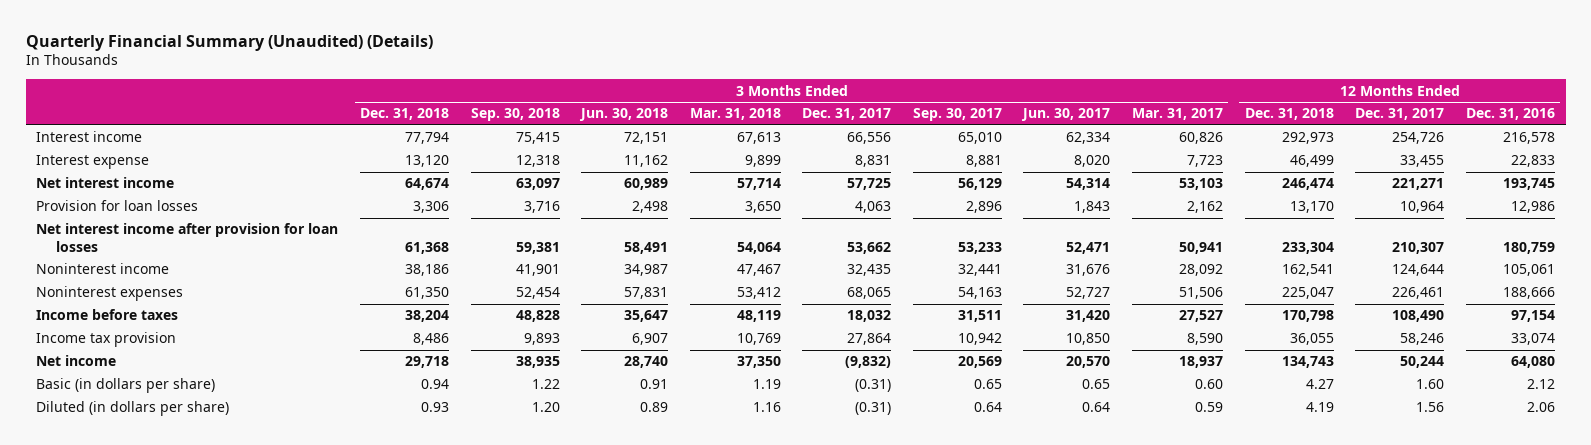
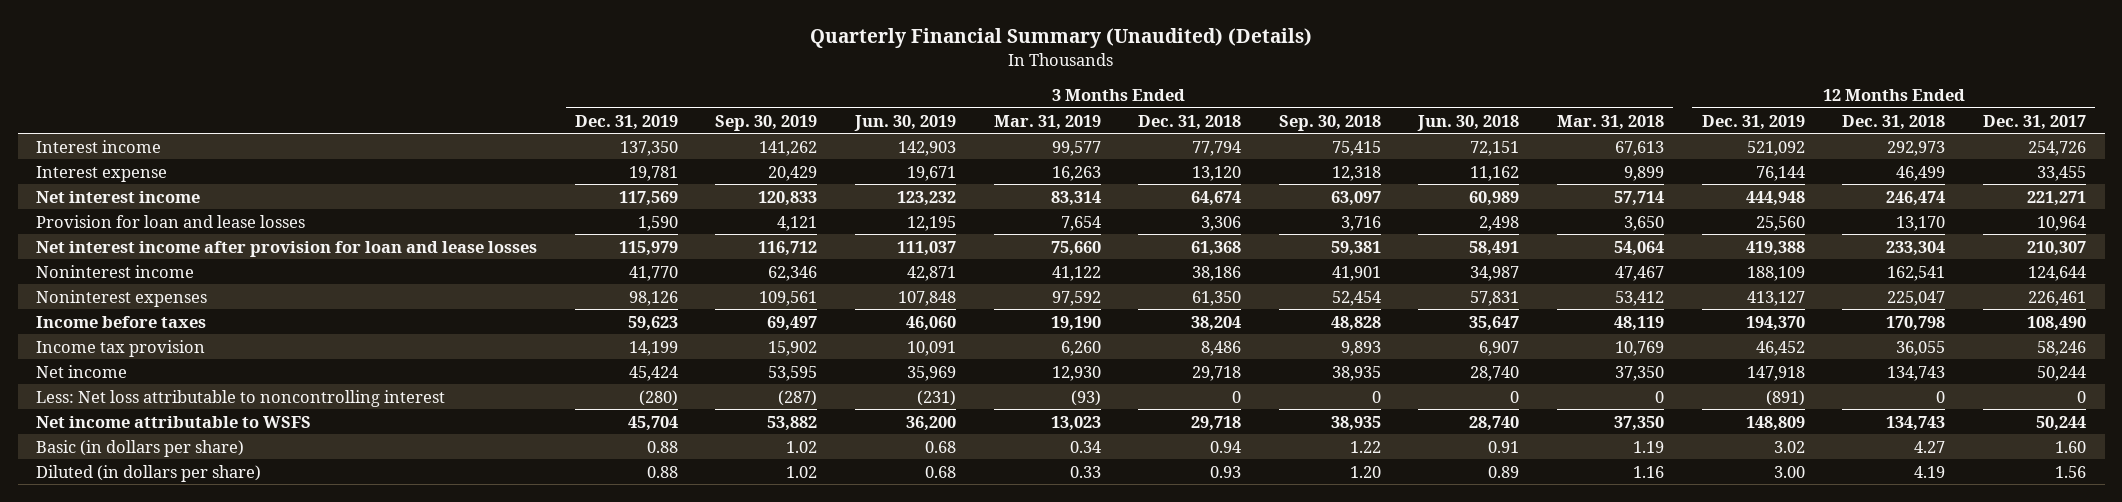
[802,108,892,121] Dec. 31, 2017 -> none
[912,108,1002,122] Sep. 30, 2017 -> none
[1021,108,1111,122] Jun. 30, 2017 -> none
[1132,108,1224,121] Mar. 31, 2017 -> none
[1465,108,1555,121] Dec. 31, 2016 -> none
none -> [574,114,678,130] Dec. 31, 2019
none -> [715,114,818,131] Sep. 30, 2019
none -> [854,114,957,131] Jun. 30, 2019
none -> [993,114,1101,130] Mar. 31, 2019
none -> [1701,114,1805,130] Dec. 31, 2019
[36,200,199,212] Provision for loan losses -> [36,214,306,228] Provision for loan and lease losses
[36,223,339,252] Net interest income after provision for loan losses -> [36,240,538,257] Net interest income after provision for loan and lease losses
none -> [36,389,446,407] Less: Net loss attributable to noncontrolling interest
none -> [36,415,312,428] Net income attributable to WSFS

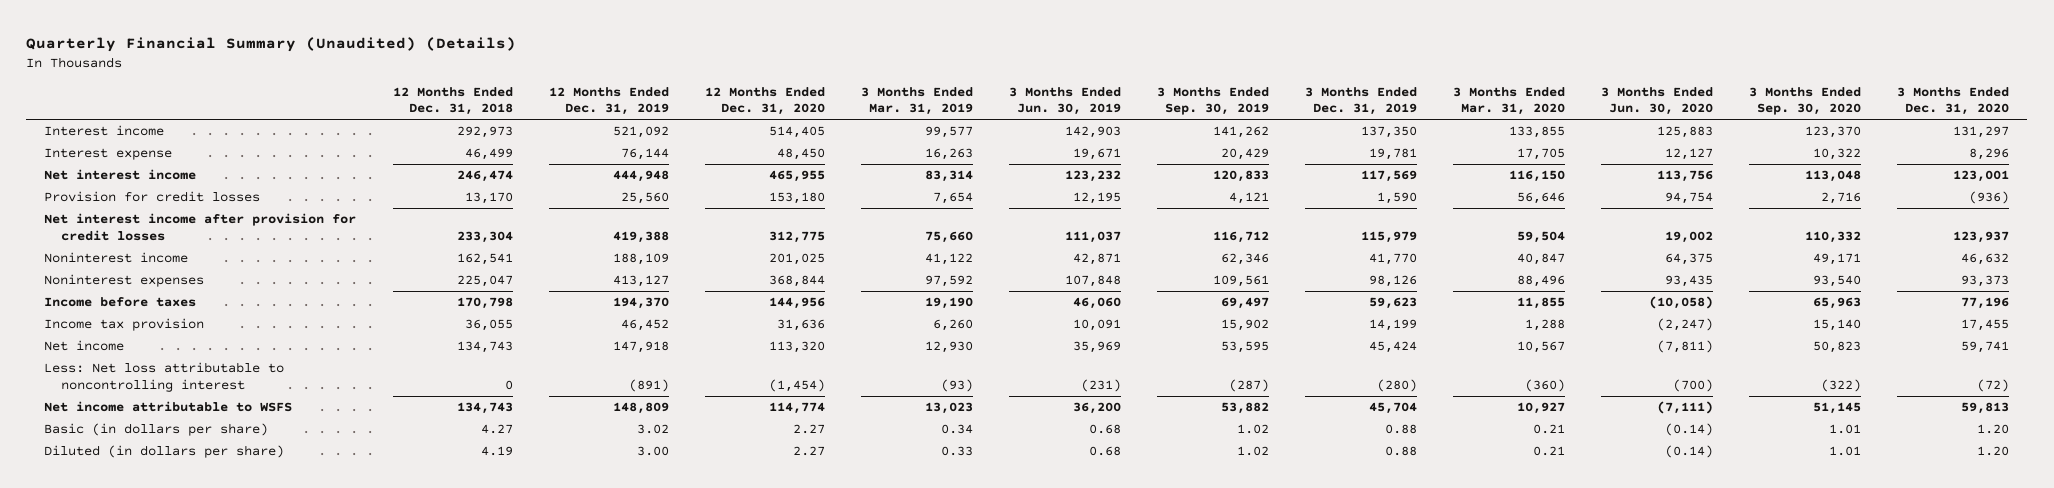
[1138,114,1242,130] Dec. 31, 2018 -> none
[1278,114,1381,131] Sep. 30, 2018 -> none
[1417,114,1520,131] Jun. 30, 2018 -> none
[1556,114,1664,130] Mar. 31, 2018 -> none
[1982,114,2086,130] Dec. 31, 2017 -> none
none -> [704,86,825,116] 12 Months Ended Dec. 31, 2020
none -> [1453,86,1566,116] 3 Months Ended Mar. 31, 2020
none -> [1601,86,1714,116] 3 Months Ended Jun. 30, 2020
none -> [1749,86,1862,116] 3 Months Ended Sep. 30, 2020
none -> [1897,86,2010,116] 3 Months Ended Dec. 31, 2020
[36,214,306,228] Provision for loan and lease losses -> [44,191,261,203] Provision for credit losses
[36,240,538,257] Net interest income after provision for loan and lease losses -> [44,213,357,241] Net interest income after provision for credit losses

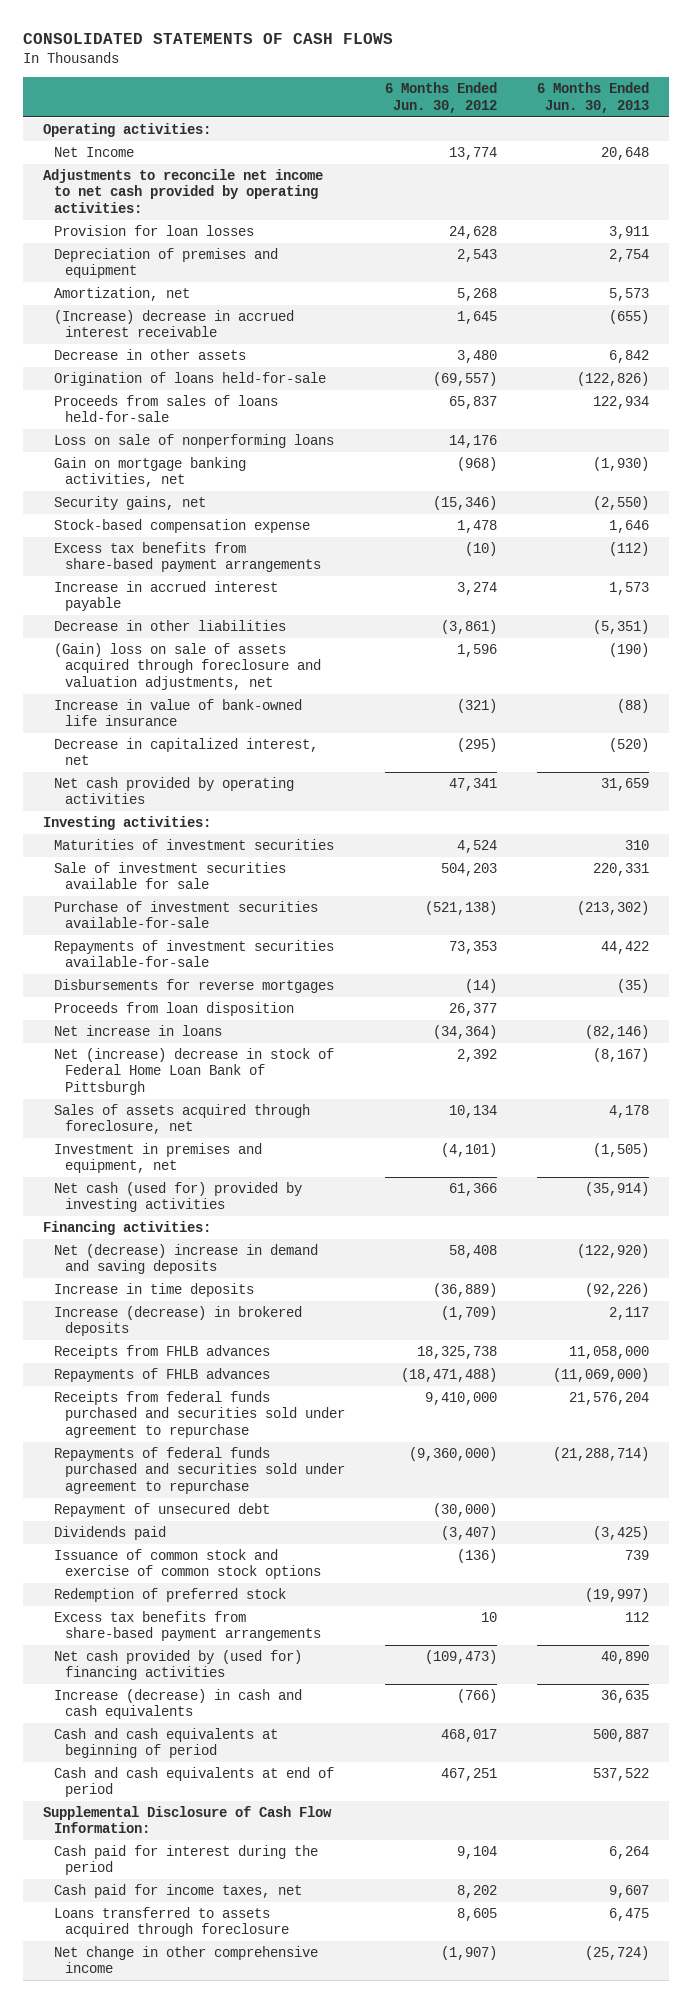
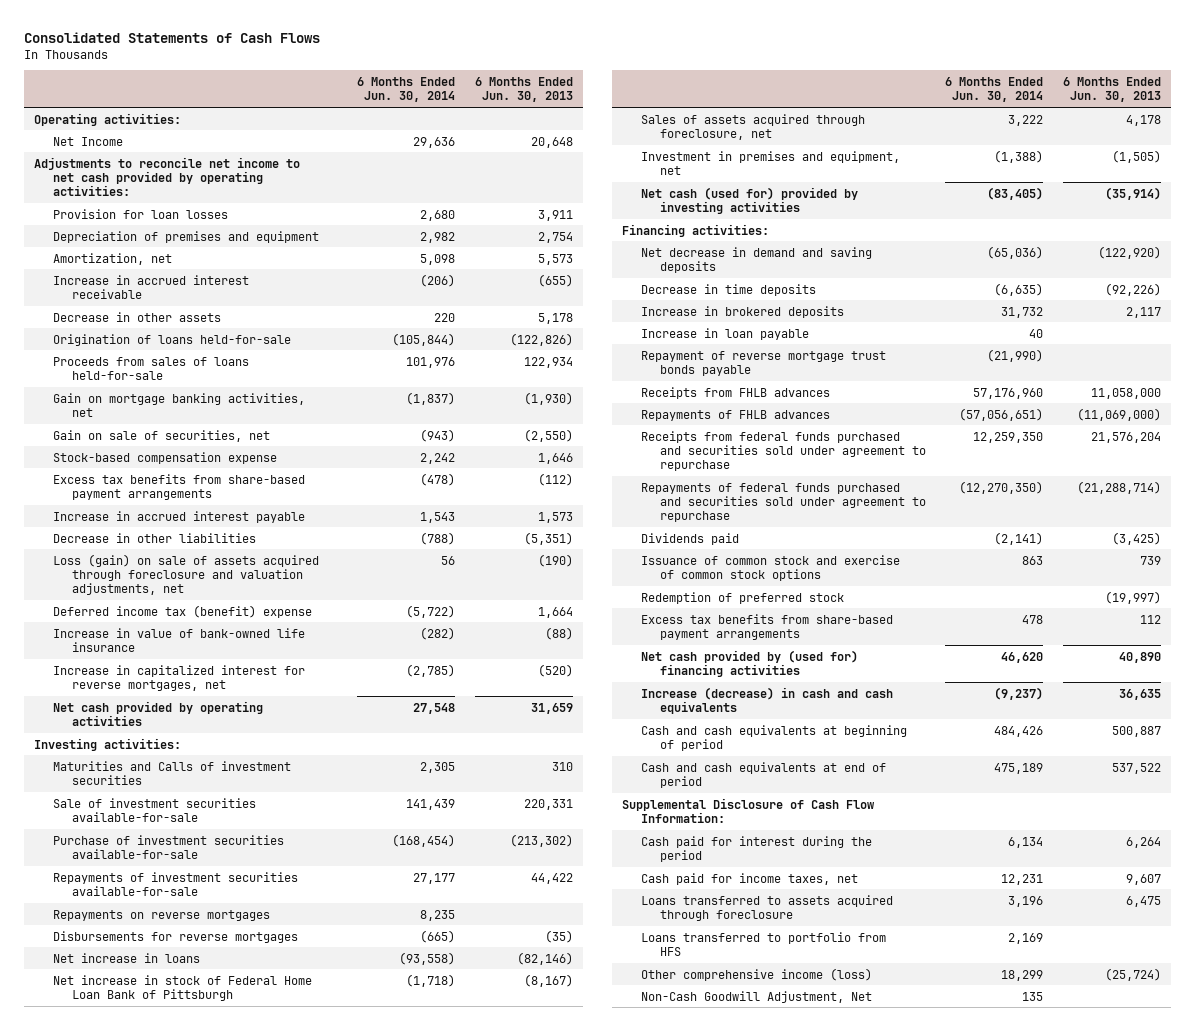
[22,33,393,45] CONSOLIDATED STATEMENTS OF CASH FLOWS -> [24,31,321,43] Consolidated Statements of Cash Flows
[384,82,497,113] 6 Months Ended Jun. 30, 2012 -> none
none -> [357,76,456,103] 6 Months Ended Jun. 30, 2014
[53,310,294,338] (Increase) decrease in accrued interest receivable -> [52,274,249,299] Increase in accrued interest receivable
[608,350,649,364] 6,842 -> [537,312,573,324] 5,178
[53,434,334,449] Loss on sale of nonperforming loans -> none
[53,496,206,511] Security gains, net -> [52,429,270,442] Gain on sale of securities, net
[53,643,322,690] (Gain) loss on sale of assets acquired through foreclosure and valuation adjustments, net -> [52,553,319,596] Loss (gain) on sale of assets acquired through foreclosure and valuation adjustments, net
none -> [52,604,312,618] Deferred income tax (benefit) expense
[53,738,318,766] Decrease in capitalized interest, net -> none
none -> [52,664,305,691] Increase in capitalized interest for reverse mortgages, net
[53,839,334,851] Maturities of investment securities -> [52,760,291,785] Maturities and Calls of investment securities
[53,862,286,890] Sale of investment securities available for sale -> [52,797,256,822] Sale of investment securities available-for-sale
none -> [52,909,270,921] Repayments on reverse mortgages
[53,1002,294,1017] Proceeds from loan disposition -> none
[53,1048,334,1095] Net (increase) decrease in stock of Federal Home Loan Bank of Pittsburgh -> [52,974,312,1001] Net increase in stock of Federal Home Loan Bank of Pittsburgh
[53,1244,318,1275] Net (decrease) increase in demand and saving deposits -> [640,246,872,273] Net decrease in demand and saving deposits
[53,1283,254,1298] Increase in time deposits -> [640,283,816,296] Decrease in time deposits
[53,1306,302,1337] Increase (decrease) in brokered deposits -> [640,305,844,318] Increase in brokered deposits
none -> [640,327,809,340] Increase in loan payable
none -> [640,350,886,376] Repayment of reverse mortgage trust bonds payable
[53,1503,270,1518] Repayment of unsecured debt -> none
none -> [640,931,886,956] Loans transferred to portfolio from HFS
[53,1946,318,1974] Net change in other comprehensive income -> [640,967,872,981] Other comprehensive income (loss)
none -> [640,990,872,1003] Non-Cash Goodwill Adjustment, Net

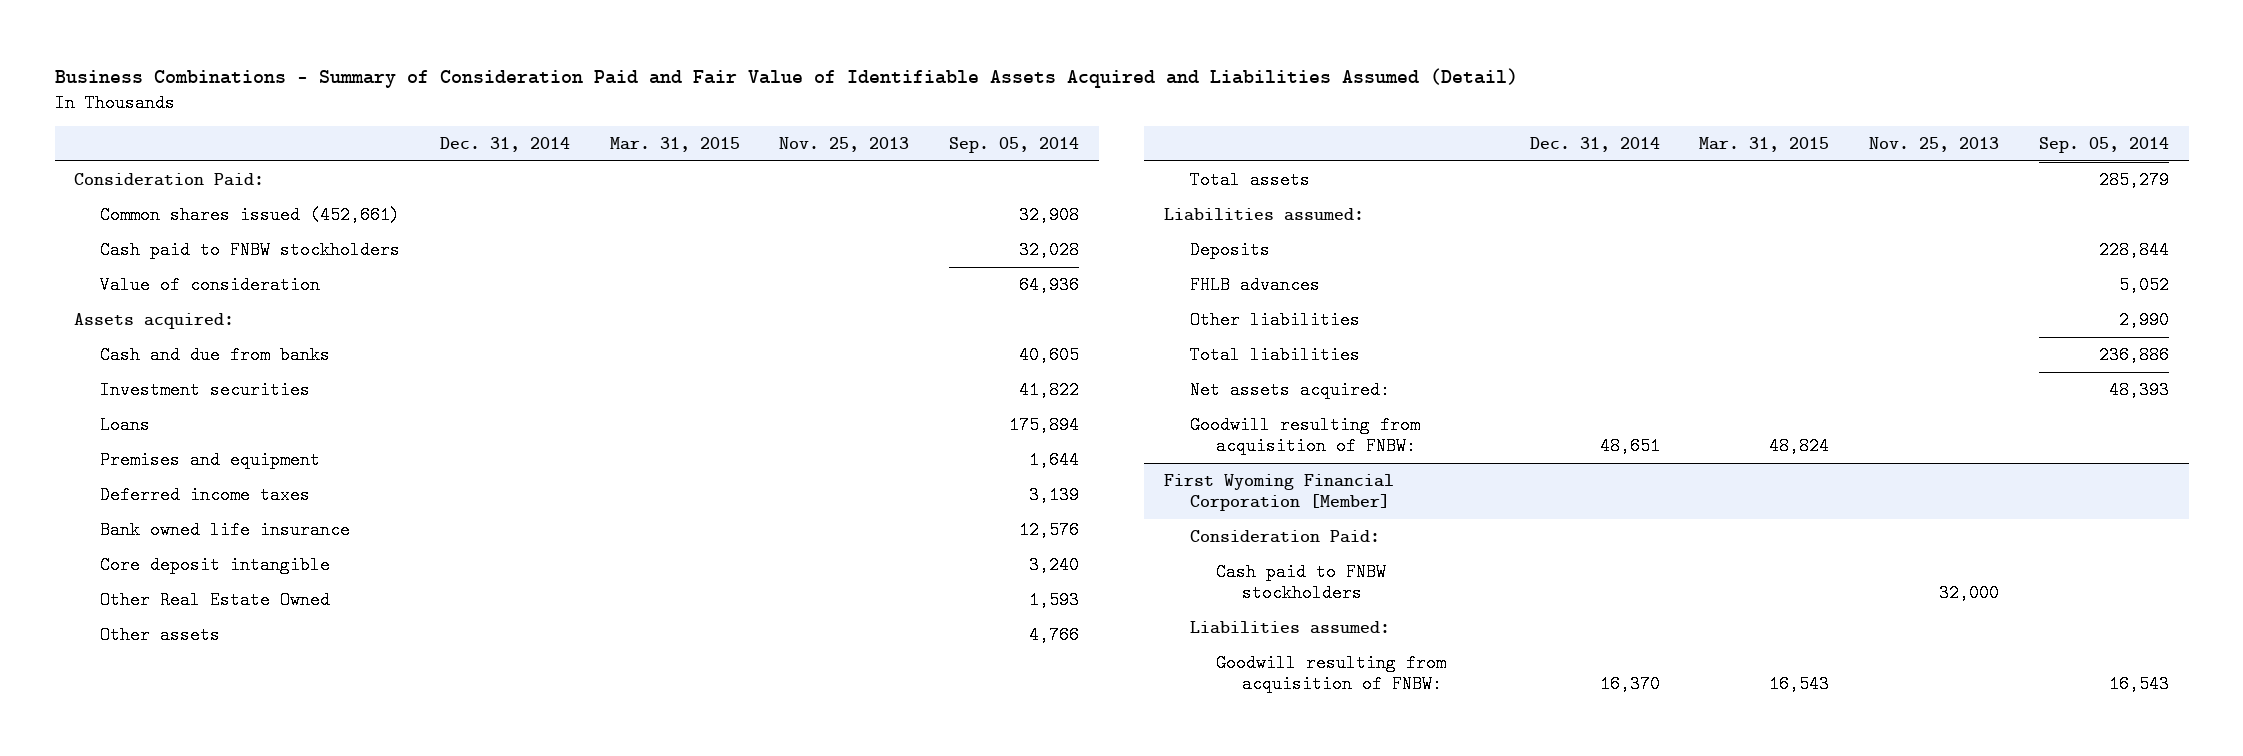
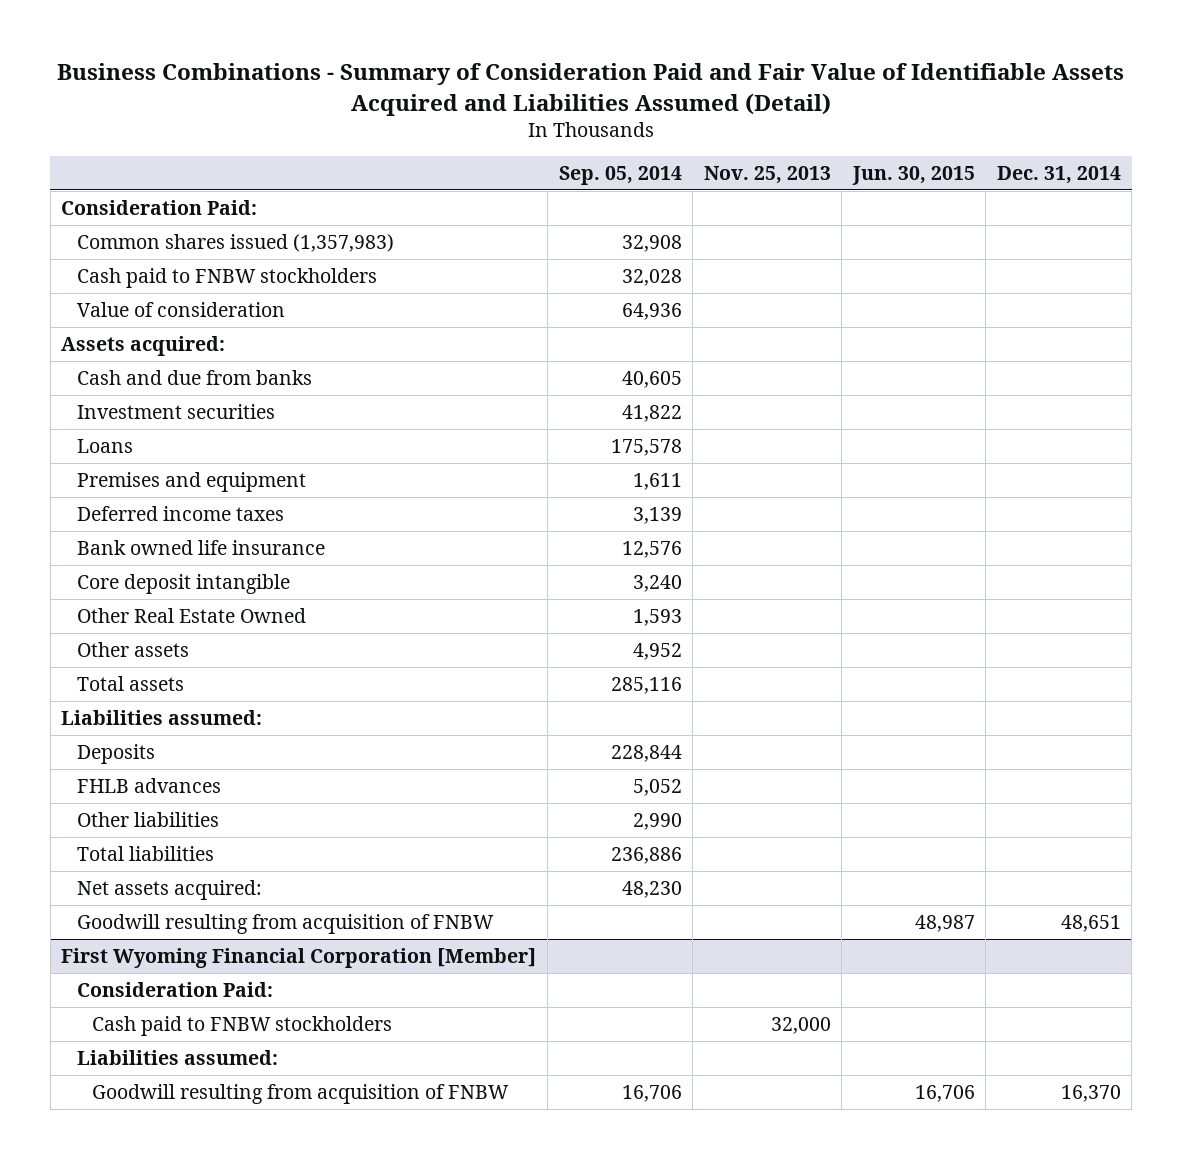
[609,136,740,152] Mar. 31, 2015 -> none
none -> [851,165,975,185] Jun. 30, 2015
[100,205,401,224] Common shares issued (452,661) -> [76,233,394,252] Common shares issued (1,357,983)
[1008,415,1079,434] 175,894 -> [610,438,682,456] 175,578
[1028,450,1079,469] 1,644 -> [632,472,682,490] 1,611
[1028,625,1079,644] 4,766 -> [632,642,682,660] 4,952
[2098,170,2169,189] 285,279 -> [610,676,682,694] 285,116
[2108,380,2169,399] 48,393 -> [621,880,682,898] 48,230
[1190,415,1421,456] Goodwill resulting from acquisition of FNBW: -> [76,913,494,934] Goodwill resulting from acquisition of FNBW
[1216,653,1447,694] Goodwill resulting from acquisition of FNBW: -> [91,1083,509,1104] Goodwill resulting from acquisition of FNBW
[2108,675,2169,694] 16,543 -> [621,1084,682,1102] 16,706

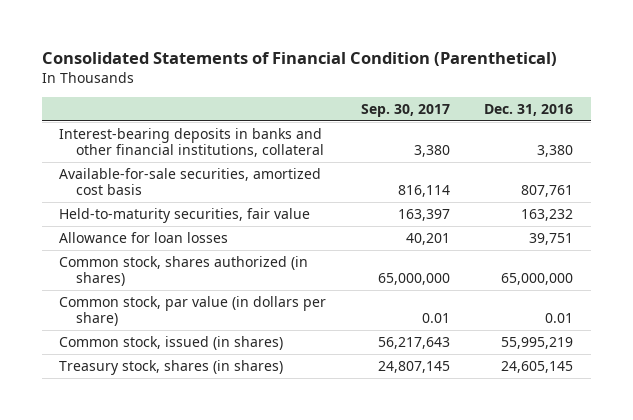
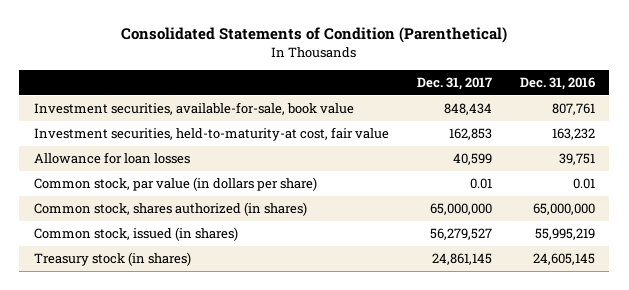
[41,51,557,66] Consolidated Statements of Financial Condition (Parenthetical) -> [121,27,508,44] Consolidated Statements of Condition (Parenthetical)
[360,104,450,118] Sep. 30, 2017 -> none
none -> [416,76,492,90] Dec. 31, 2017
[59,128,325,158] Interest-bearing deposits in banks and other financial institutions, collateral -> none
[59,168,322,196] Available-for-sale securities, amortized cost basis -> [33,102,354,116] Investment securities, available-for-sale, book value
[59,208,311,224] Held-to-maturity securities, fair value -> [33,127,389,142] Investment securities, held-to-maturity-at cost, fair value
[59,256,309,287] Common stock, shares authorized (in shares) -> [33,202,307,217] Common stock, shares authorized (in shares)
[59,360,284,376] Treasury stock, shares (in shares) -> [33,252,191,267] Treasury stock (in shares)

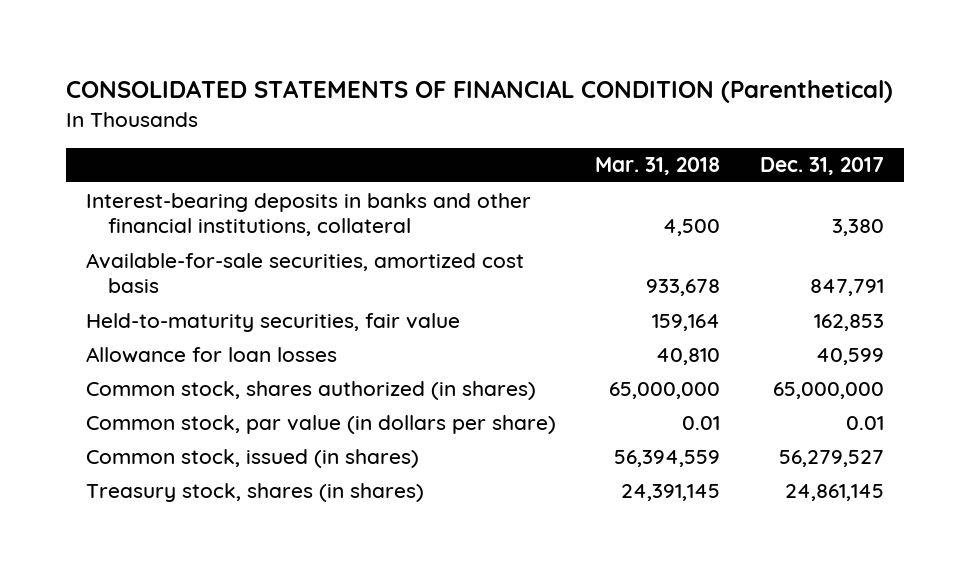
[121,27,508,44] Consolidated Statements of Condition (Parenthetical) -> [65,80,893,104] CONSOLIDATED STATEMENTS OF FINANCIAL CONDITION (Parenthetical)
[519,76,595,90] Dec. 31, 2016 -> none
none -> [595,157,721,176] Mar. 31, 2018
none -> [85,192,531,237] Interest-bearing deposits in banks and other financial institutions, collateral
[33,102,354,116] Investment securities, available-for-sale, book value -> [85,252,524,294] Available-for-sale securities, amortized cost basis
[443,103,492,116] 848,434 -> [810,279,885,297] 847,791
[33,127,389,142] Investment securities, held-to-maturity-at cost, fair value -> [85,312,460,332] Held-to-maturity securities, fair value
[33,177,317,192] Common stock, par value (in dollars per share) -> [85,414,556,434] Common stock, par value (in dollars per share)
[33,252,191,267] Treasury stock (in shares) -> [85,482,424,502] Treasury stock, shares (in shares)

